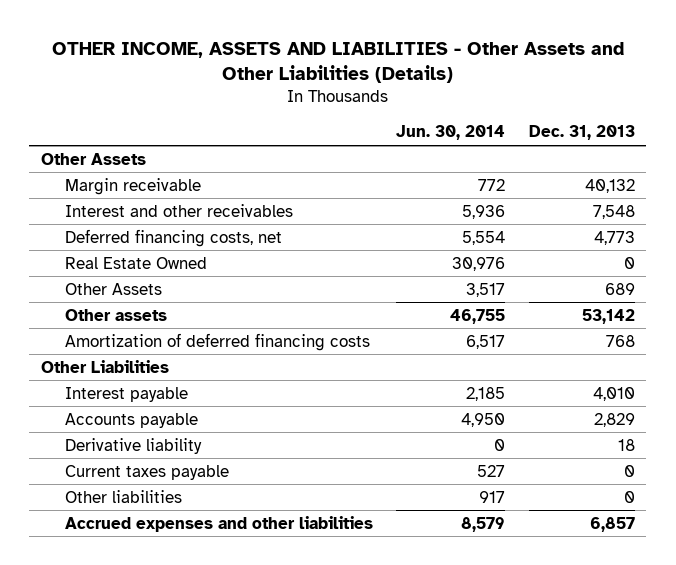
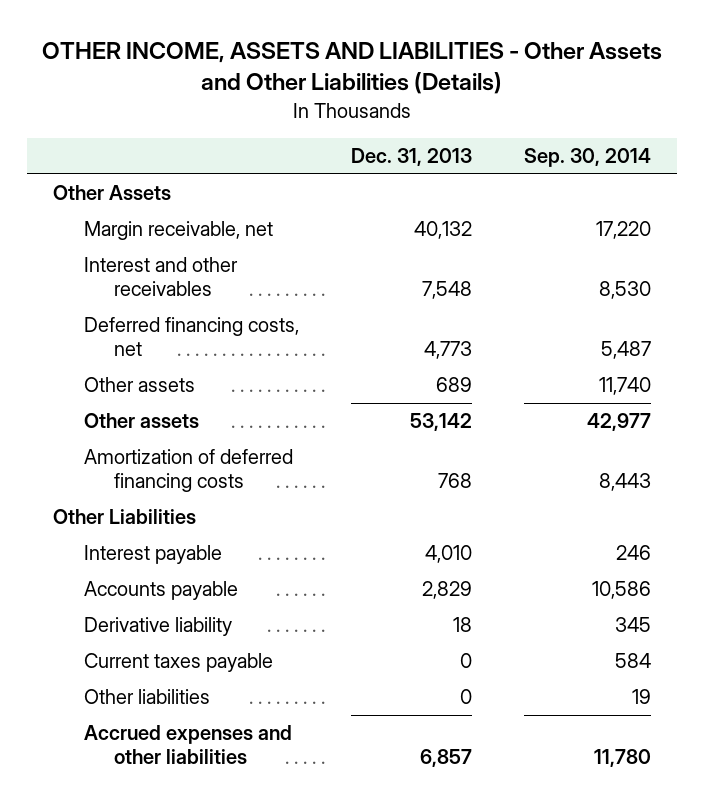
[396,125,506,141] Jun. 30, 2014 -> none
none -> [523,148,651,168] Sep. 30, 2014
[64,177,201,195] Margin receivable -> [83,221,273,241] Margin receivable, net
[64,256,207,269] Real Estate Owned -> none
[64,282,162,295] Other Assets -> [83,377,195,393] Other assets

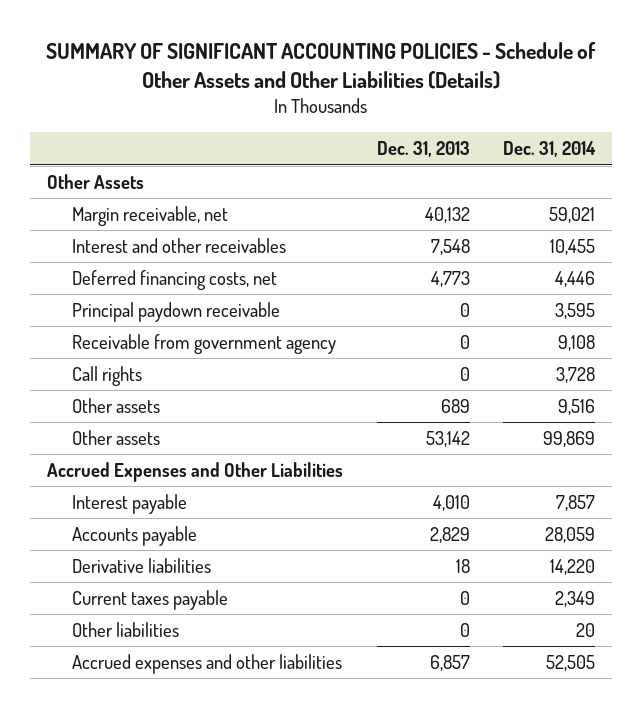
[42,41,663,95] OTHER INCOME, ASSETS AND LIABILITIES - Other Assets and Other Liabilities (Details) -> [46,42,597,90] SUMMARY OF SIGNIFICANT ACCOUNTING POLICIES - Schedule of Other Assets and Other Liabilities (Details)
[523,148,651,168] Sep. 30, 2014 -> none
none -> [503,141,597,158] Dec. 31, 2014
none -> [71,302,280,323] Principal paydown receivable
none -> [71,334,336,355] Receivable from government agency
none -> [71,366,142,387] Call rights
[83,449,293,493] Amortization of deferred financing costs -> none
[53,509,197,525] Other Liabilities -> [46,462,343,483] Accrued Expenses and Other Liabilities
[83,617,232,637] Derivative liability -> [71,558,211,574] Derivative liabilities

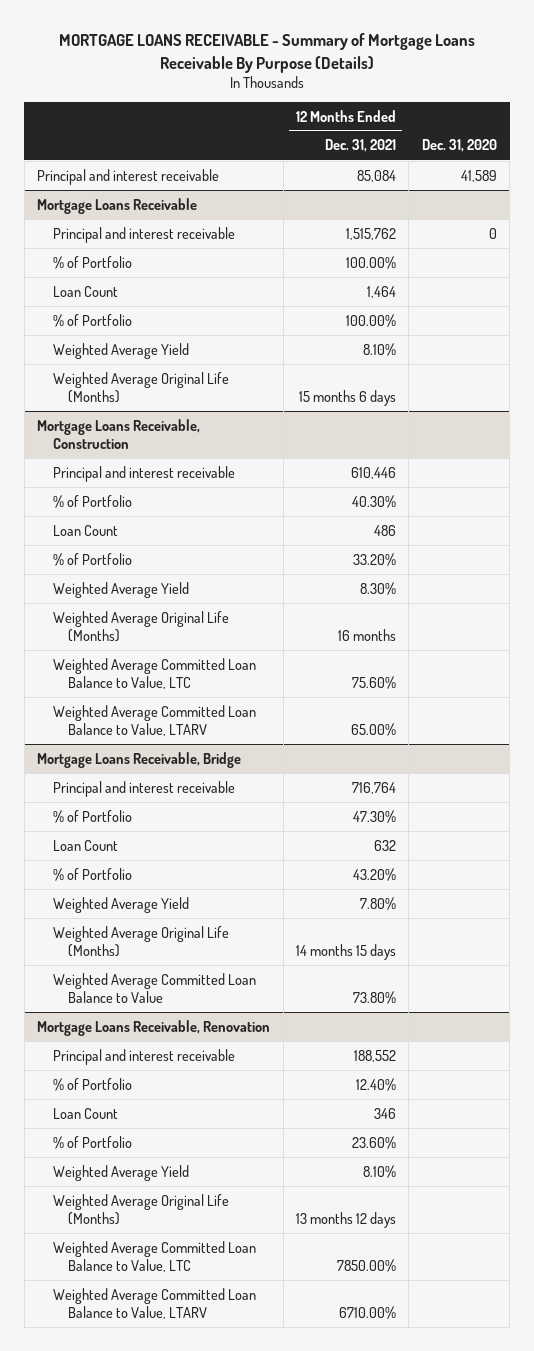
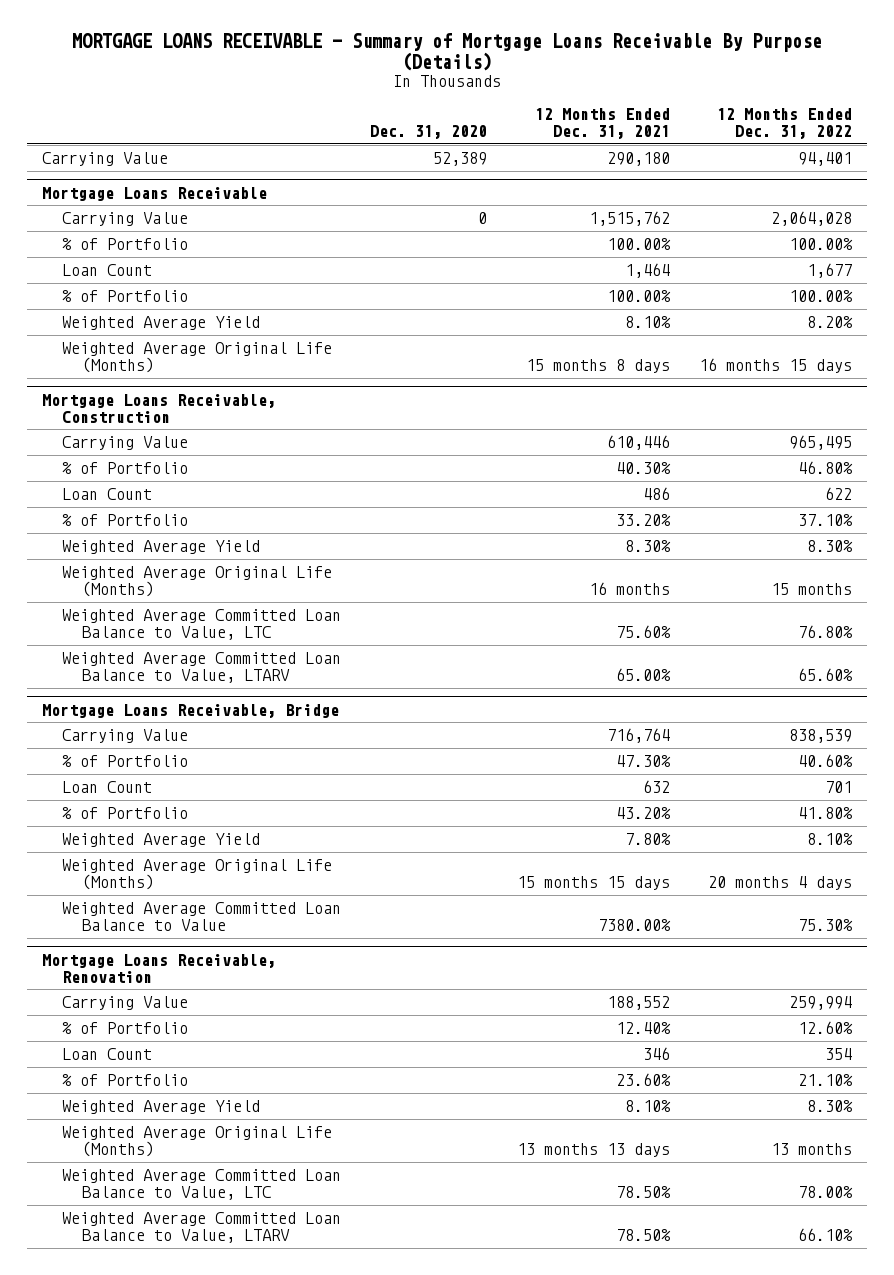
none -> [716,107,852,139] 12 Months Ended Dec. 31, 2022
[37,168,220,185] Principal and interest receivable -> none
none -> [41,152,168,167] Carrying Value
[52,226,235,243] Principal and interest receivable -> [61,212,188,227] Carrying Value
[298,389,396,406] 15 months 6 days -> [525,359,670,374] 15 months 8 days
[52,465,235,482] Principal and interest receivable -> [61,436,188,451] Carrying Value
[52,780,235,797] Principal and interest receivable -> [61,729,188,744] Carrying Value
[295,943,396,960] 14 months 15 days -> [516,876,670,891] 15 months 15 days
[352,990,396,1004] 73.80% -> [597,919,671,932] 7380.00%
[52,1048,235,1065] Principal and interest receivable -> [61,996,188,1011] Carrying Value
[295,1211,396,1228] 13 months 12 days -> [516,1143,670,1158] 13 months 13 days
[336,1258,396,1272] 7850.00% -> [615,1186,671,1199] 78.50%
[338,1305,396,1319] 6710.00% -> [615,1229,671,1242] 78.50%

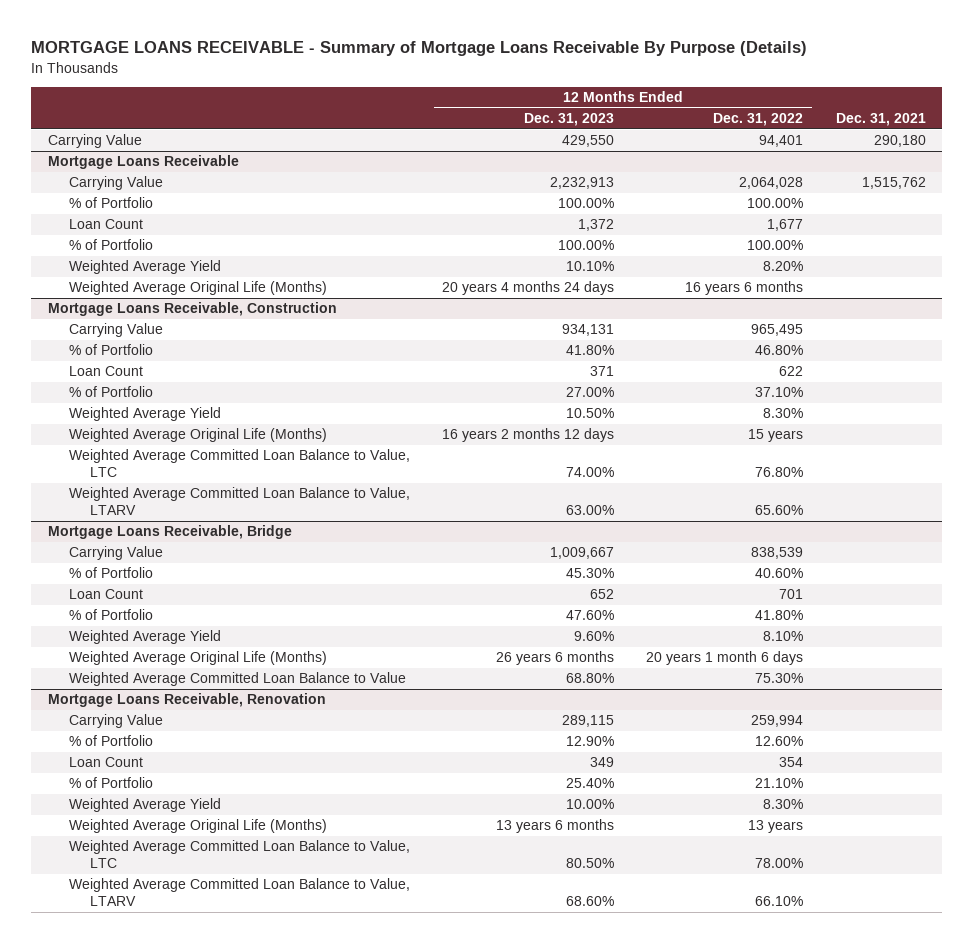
[370,124,488,139] Dec. 31, 2020 -> none
[534,107,670,139] 12 Months Ended Dec. 31, 2021 -> none
none -> [523,113,614,127] Dec. 31, 2023
none -> [835,113,926,127] Dec. 31, 2021
[698,358,852,374] 16 months 15 days -> [685,281,804,296] 16 years 6 months
[770,583,852,596] 15 months -> [748,429,804,443] 15 years
[707,876,852,891] 20 months 4 days -> [646,651,804,666] 20 years 1 month 6 days
[770,1143,852,1156] 13 months -> [748,820,804,834] 13 years

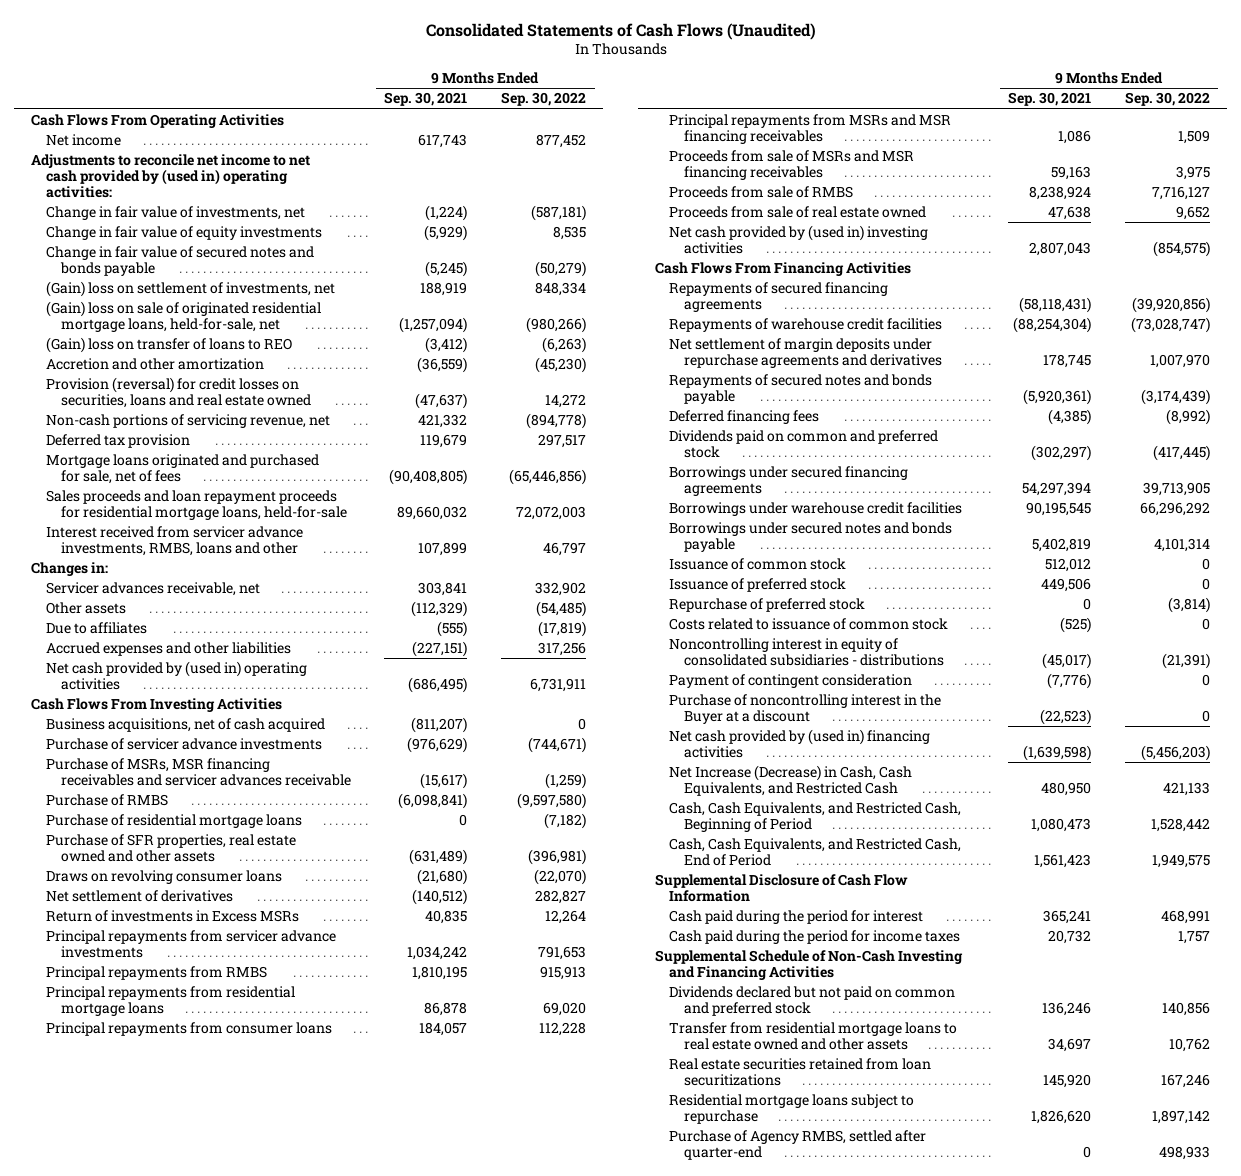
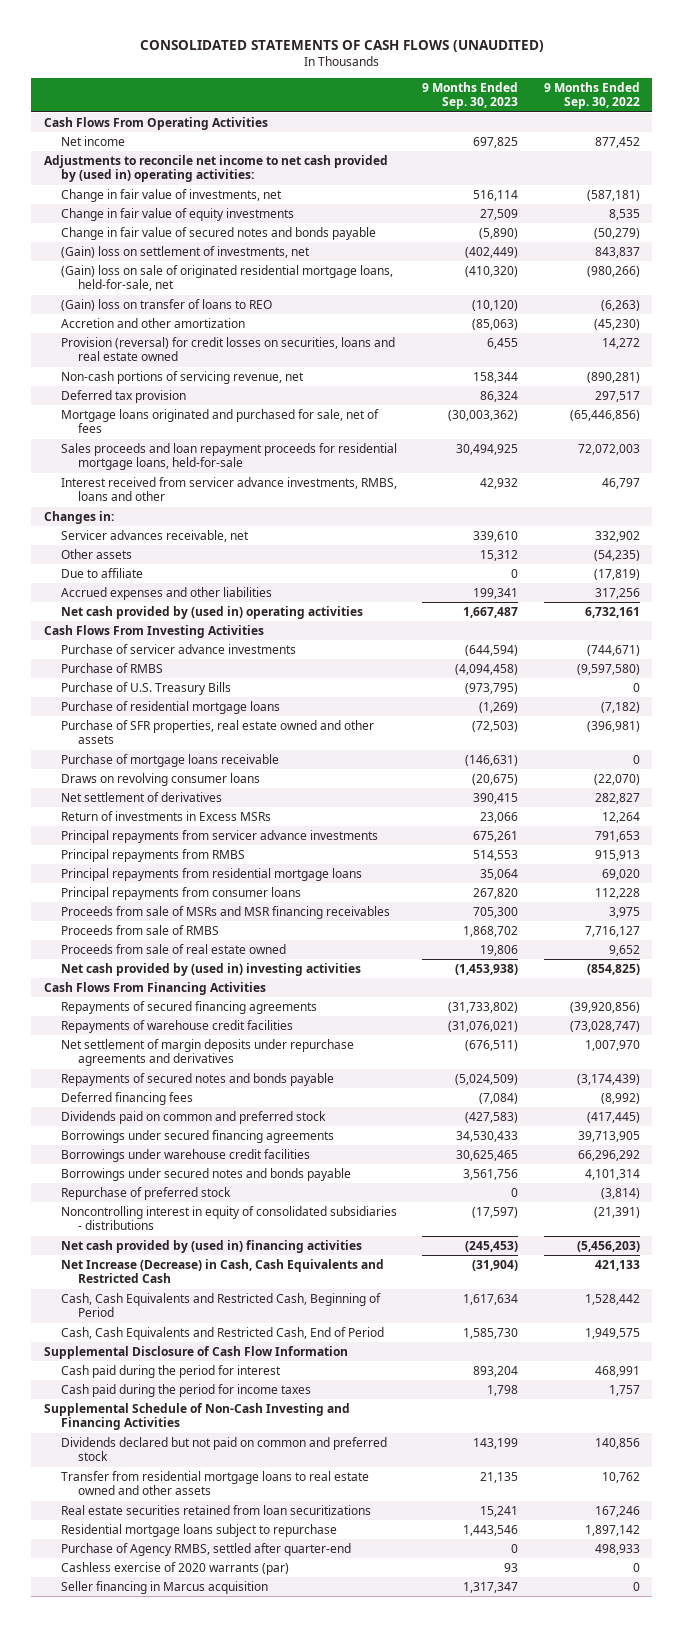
[425,22,816,40] Consolidated Statements of Cash Flows (Unaudited) -> [139,39,544,52] CONSOLIDATED STATEMENTS OF CASH FLOWS (UNAUDITED)
[384,92,468,107] Sep. 30, 2021 -> none
none -> [422,81,519,110] 9 Months Ended Sep. 30, 2023
[535,282,587,297] 848,334 -> [594,247,640,259] 843,837
[526,413,587,430] (894,778) -> [586,372,640,384] (890,281)
[536,601,587,618] (54,485) -> [593,550,640,562] (54,235)
[45,622,147,635] Due to affiliates -> [61,568,144,579] Due to affiliate
[530,678,587,693] 6,731,911 -> [584,607,640,619] 6,732,161
[45,718,325,733] Business acquisitions, net of cash acquired -> none
[45,758,351,787] Purchase of MSRs, MSR financing receivables and servicer advances receivable -> none
none -> [61,682,232,696] Purchase of U.S. Treasury Bills
none -> [61,754,280,768] Purchase of mortgage loans receivable
[669,114,952,145] Principal repayments from MSRs and MSR financing receivables -> none
[1152,241,1210,258] (854,575) -> [586,964,640,976] (854,825)
[669,558,847,571] Issuance of common stock -> none
[669,578,847,593] Issuance of preferred stock -> none
[669,618,949,631] Costs related to issuance of common stock -> none
[669,674,913,689] Payment of contingent consideration -> none
[669,694,942,725] Purchase of noncontrolling interest in the Buyer at a discount -> none
[669,765,913,797] Net Increase (Decrease) in Cash, Cash Equivalents, and Restricted Cash -> [61,1259,385,1284] Net Increase (Decrease) in Cash, Cash Equivalents and Restricted Cash
[669,802,962,833] Cash, Cash Equivalents, and Restricted Cash, Beginning of Period -> [61,1293,382,1318] Cash, Cash Equivalents and Restricted Cash, Beginning of Period
[669,838,962,867] Cash, Cash Equivalents, and Restricted Cash, End of Period -> [61,1327,385,1341] Cash, Cash Equivalents and Restricted Cash, End of Period
none -> [61,1562,290,1576] Cashless exercise of 2020 warrants (par)
none -> [61,1581,269,1595] Seller financing in Marcus acquisition

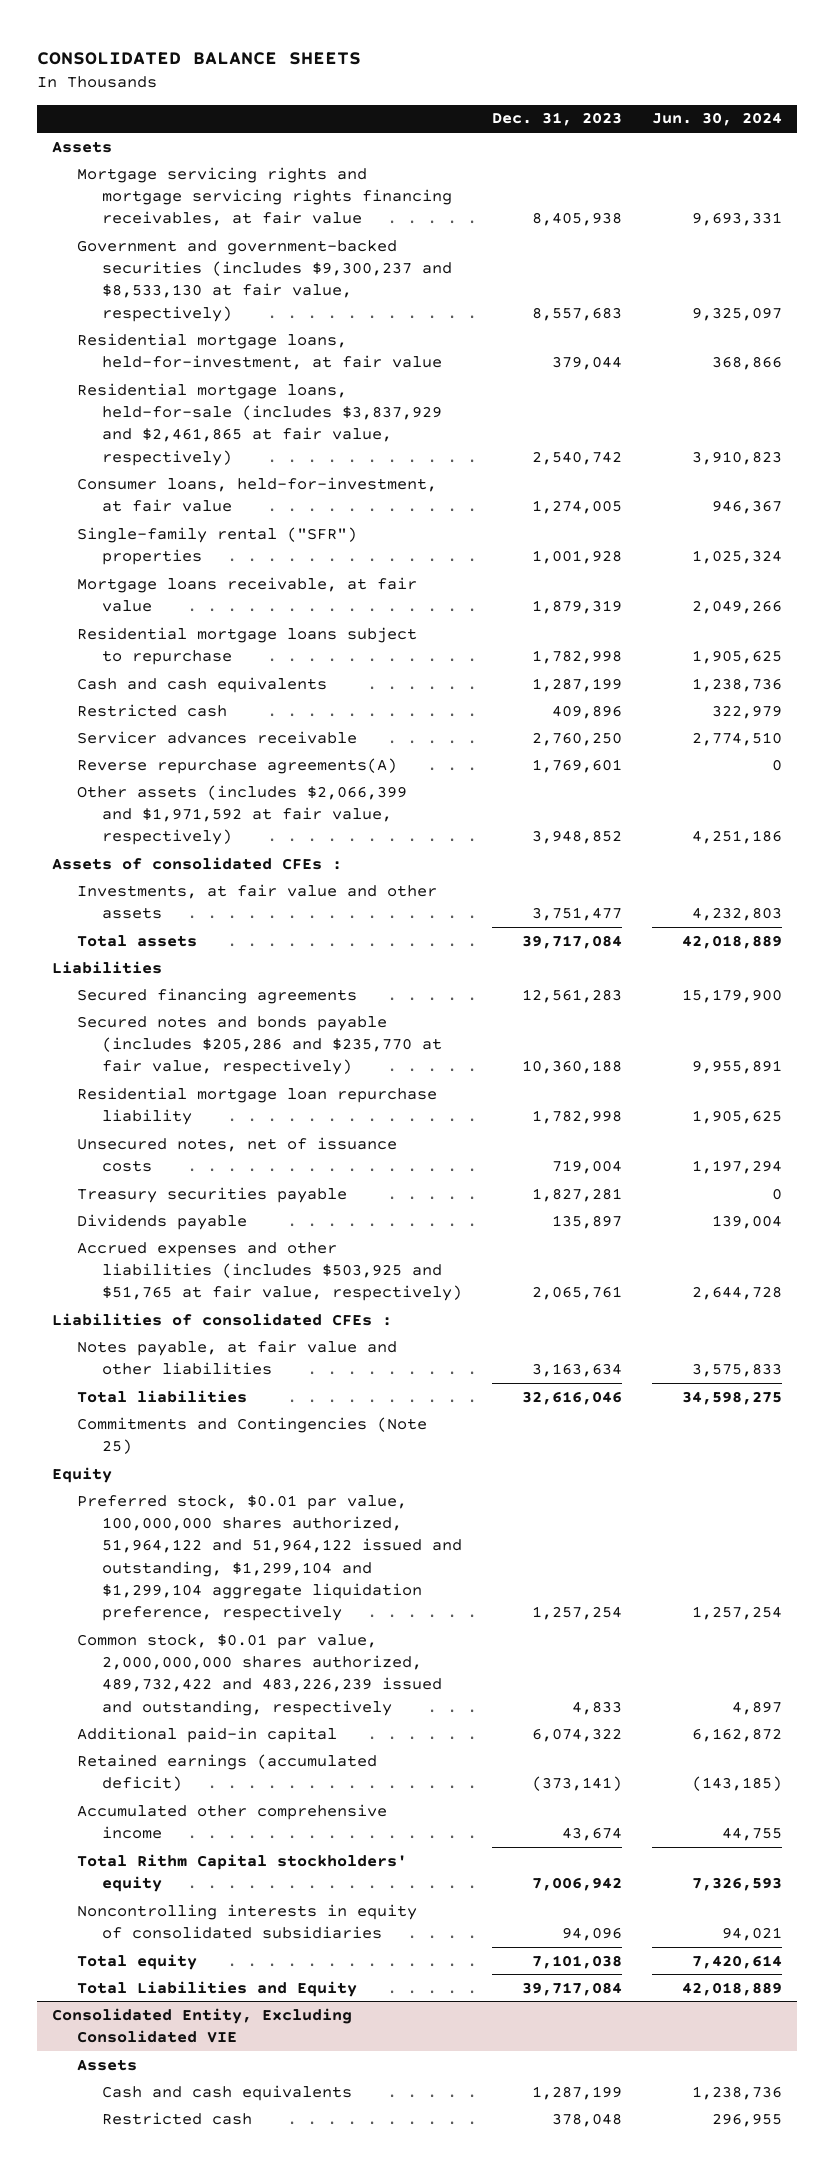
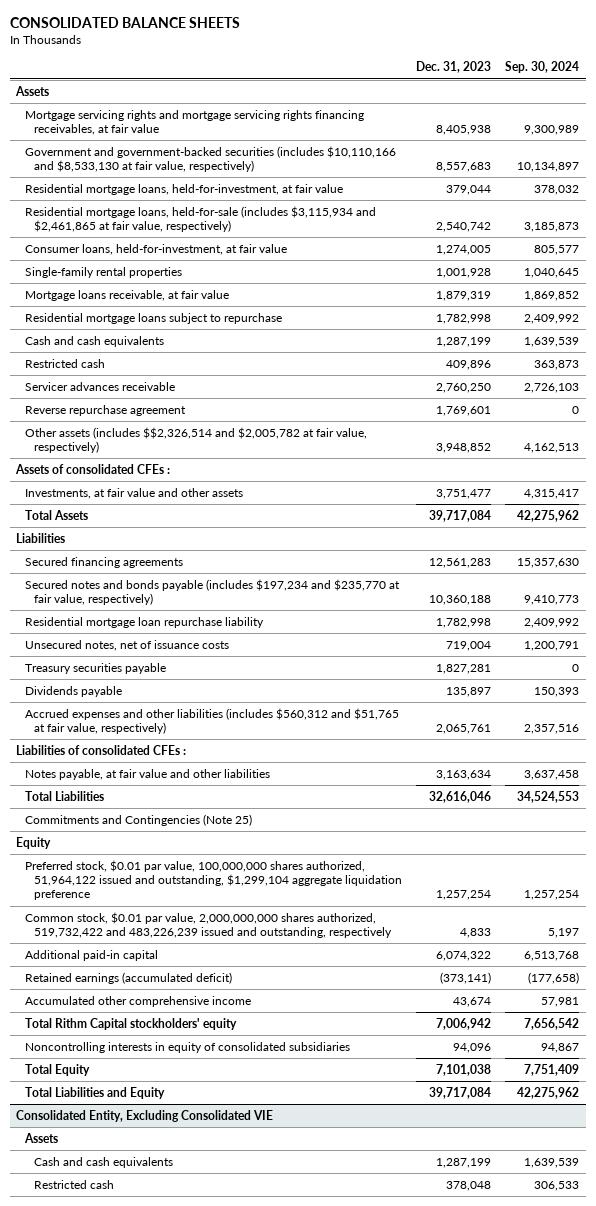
[651,112,782,127] Jun. 30, 2024 -> none
none -> [505,61,580,74] Sep. 30, 2024
[77,239,453,322] Government and government-backed securities (includes $9,300,237 and $8,533,130 at fair value, respectively) -> [25,145,397,173] Government and government-backed securities (includes $10,110,166 and $8,533,130 at fair value, respectively)
[77,382,443,466] Residential mortgage loans, held-for-sale (includes $3,837,929 and $2,461,865 at fair value, respectively) -> [25,205,377,233] Residential mortgage loans, held-for-sale (includes $3,115,934 and $2,461,865 at fair value, respectively)
[77,526,358,566] Single-family rental ("SFR") properties -> [25,266,183,278] Single-family rental properties
[77,757,398,774] Reverse repurchase agreements(A) -> [25,404,187,416] Reverse repurchase agreement
[77,784,408,846] Other assets (includes $2,066,399 and $1,971,592 at fair value, respectively) -> [25,426,368,454] Other assets (includes $$2,326,514 and $2,005,782 at fair value, respectively)
[77,934,198,947] Total assets -> [25,509,89,520] Total Assets
[77,1015,443,1076] Secured notes and bonds payable (includes $205,286 and $235,770 at fair value, respectively) -> [25,578,401,606] Secured notes and bonds payable (includes $197,234 and $235,770 at fair value, respectively)
[77,1241,463,1302] Accrued expenses and other liabilities (includes $503,925 and $51,765 at fair value, respectively) -> [25,707,400,735] Accrued expenses and other liabilities (includes $560,312 and $51,765 at fair value, respectively)
[77,1389,248,1403] Total liabilities -> [25,790,105,801] Total Liabilities
[77,1494,463,1622] Preferred stock, $0.01 par value, 100,000,000 shares authorized, 51,964,122 and 51,964,122 issued and outstanding, $1,299,104 and $1,299,104 aggregate liquidation preference, respectively -> [25,859,403,901] Preferred stock, $0.01 par value, 100,000,000 shares authorized, 51,964,122 issued and outstanding, $1,299,104 aggregate liquidation preference
[77,1633,443,1716] Common stock, $0.01 par value, 2,000,000,000 shares authorized, 489,732,422 and 483,226,239 issued and outstanding, respectively -> [25,911,393,939] Common stock, $0.01 par value, 2,000,000,000 shares authorized, 519,732,422 and 483,226,239 issued and outstanding, respectively
[77,1953,198,1970] Total equity -> [25,1063,91,1076] Total Equity

